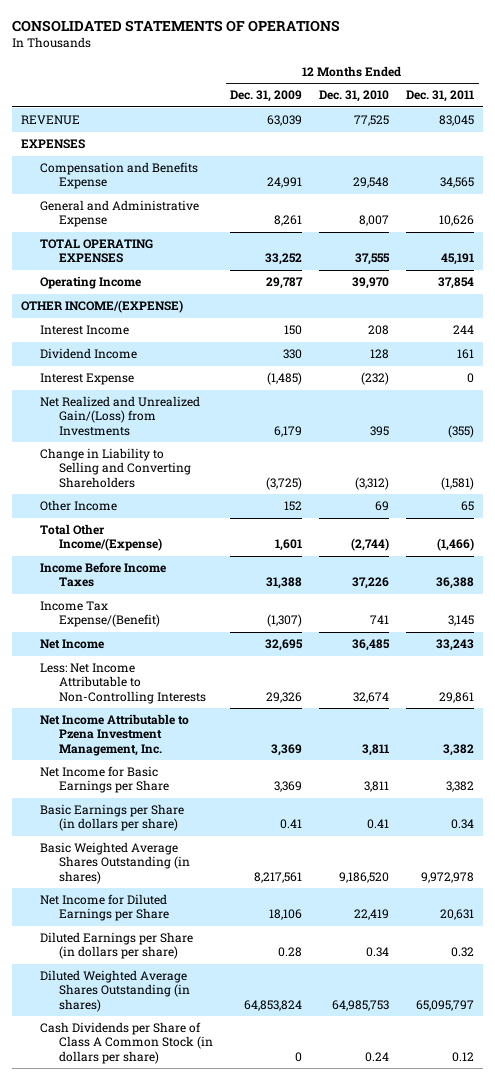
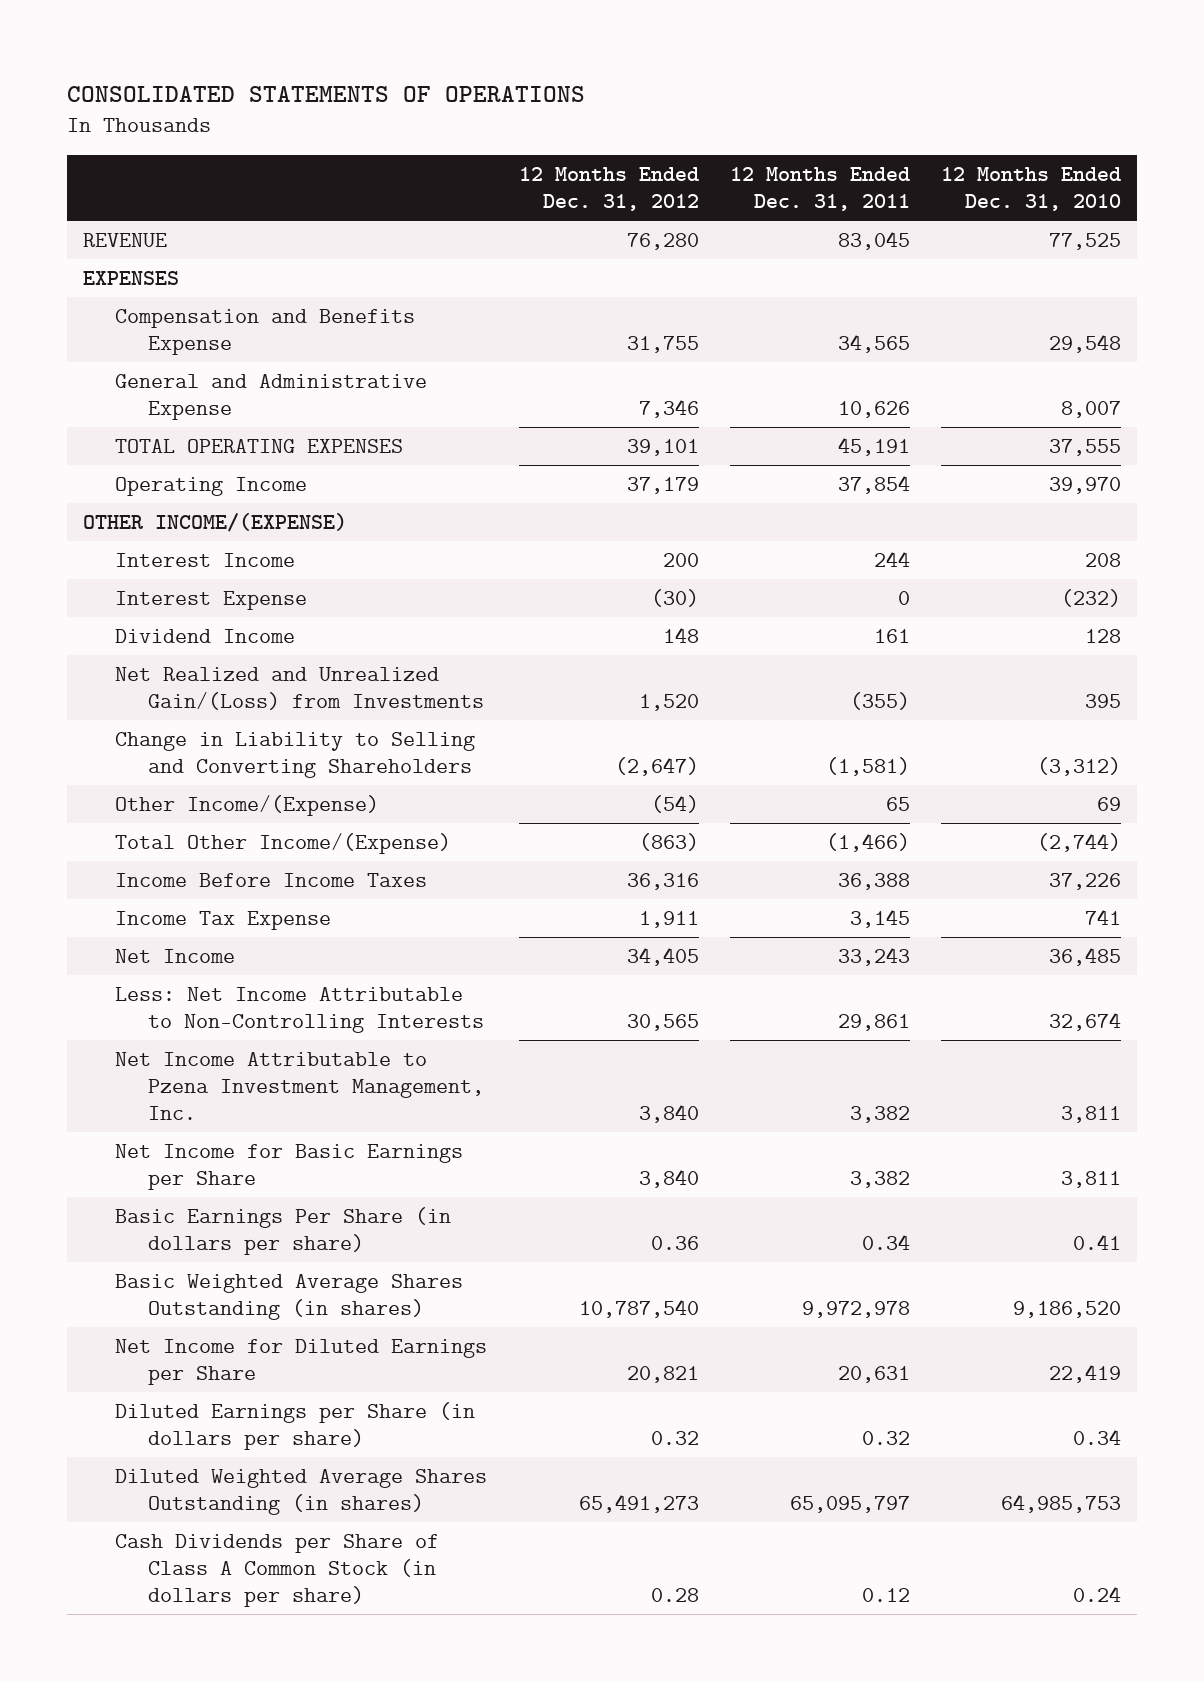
[230,90,303,103] Dec. 31, 2009 -> none
none -> [518,166,699,212] 12 Months Ended Dec. 31, 2012
[39,348,137,360] Dividend Income -> [115,628,296,643] Dividend Income
[39,500,117,512] Other Income -> [115,794,380,816] Other Income/(Expense)
[39,601,161,628] Income Tax Expense/(Benefit) -> [115,910,332,930] Income Tax Expense
[39,804,184,832] Basic Earnings per Share (in dollars per share) -> [115,1206,452,1256] Basic Earnings Per Share (in dollars per share)

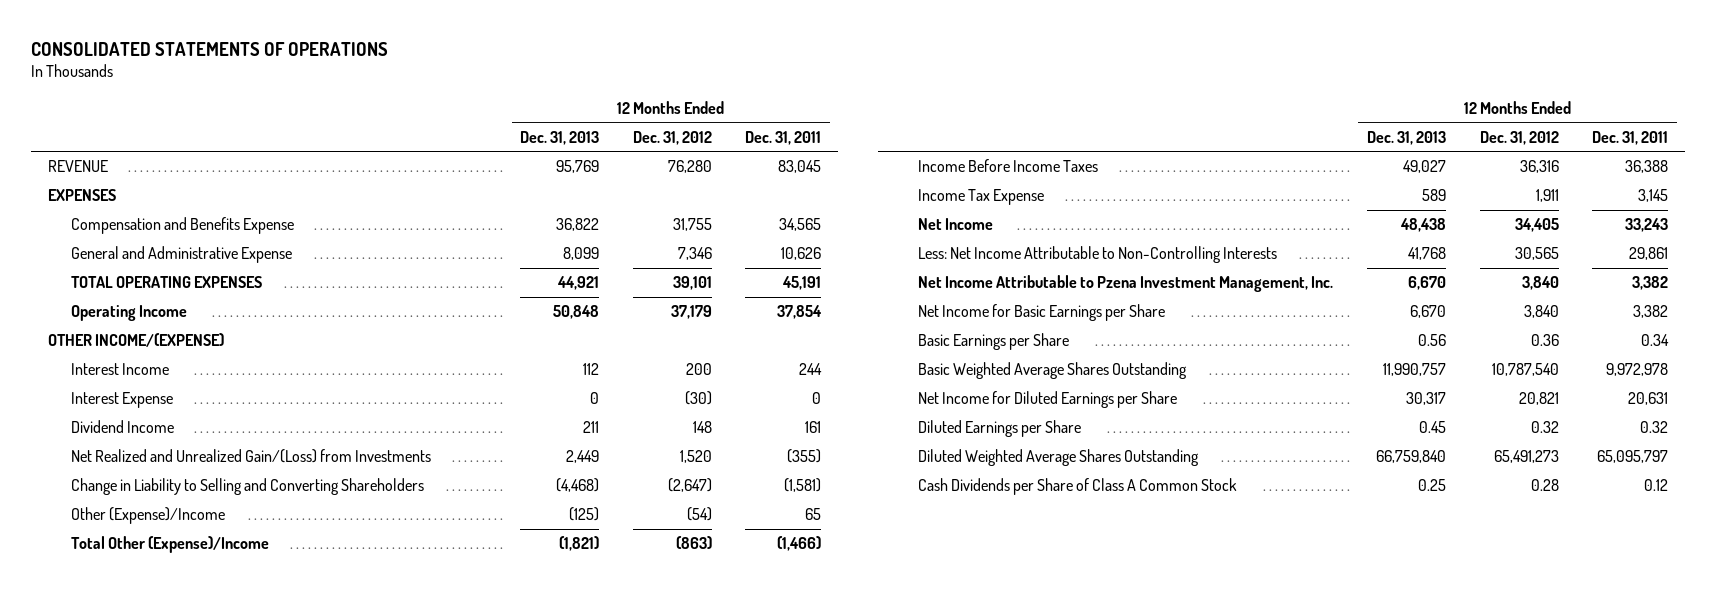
[941,166,1122,212] 12 Months Ended Dec. 31, 2010 -> none
none -> [519,130,599,145] Dec. 31, 2013
[115,794,380,816] Other Income/(Expense) -> [71,507,226,525] Other (Expense)/Income
[115,832,452,854] Total Other Income/(Expense) -> [71,536,270,554] Total Other (Expense)/Income
[115,1206,452,1256] Basic Earnings Per Share (in dollars per share) -> [918,333,1070,351] Basic Earnings per Share
[115,1273,464,1321] Basic Weighted Average Shares Outstanding (in shares) -> [918,362,1188,380] Basic Weighted Average Shares Outstanding
[115,1401,476,1451] Diluted Earnings per Share (in dollars per share) -> [918,420,1082,438] Diluted Earnings per Share
[115,1468,488,1516] Diluted Weighted Average Shares Outstanding (in shares) -> [918,449,1200,467] Diluted Weighted Average Shares Outstanding
[115,1533,440,1608] Cash Dividends per Share of Class A Common Stock (in dollars per share) -> [918,478,1238,496] Cash Dividends per Share of Class A Common Stock

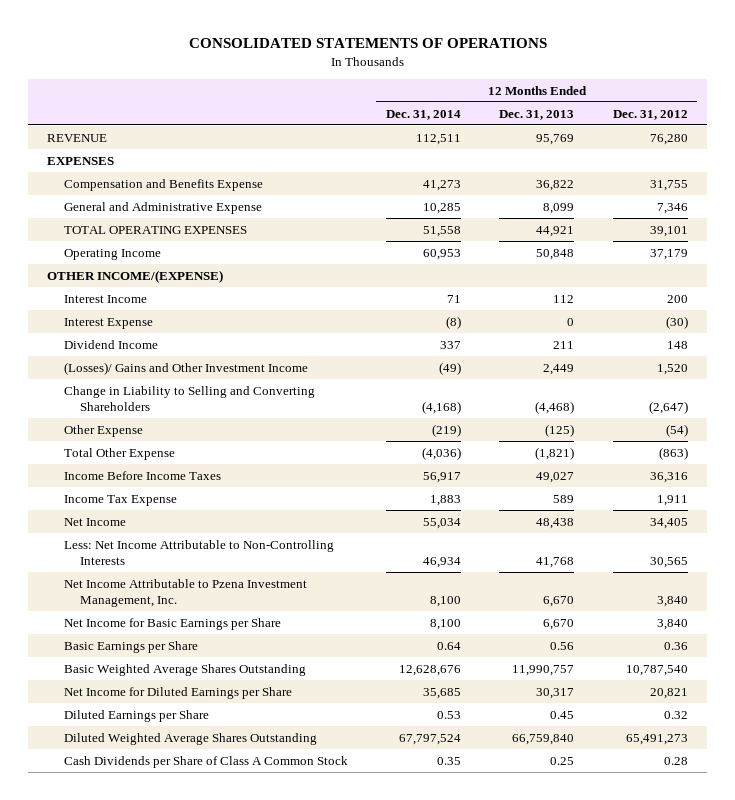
[745,130,822,145] Dec. 31, 2011 -> none
none -> [386,109,462,120] Dec. 31, 2014
[71,449,432,464] Net Realized and Unrealized Gain/(Loss) from Investments -> [63,361,308,375] (Losses)/ Gains and Other Investment Income
[71,507,226,525] Other (Expense)/Income -> [63,424,143,437] Other Expense
[71,536,270,554] Total Other (Expense)/Income -> [63,447,175,460] Total Other Expense

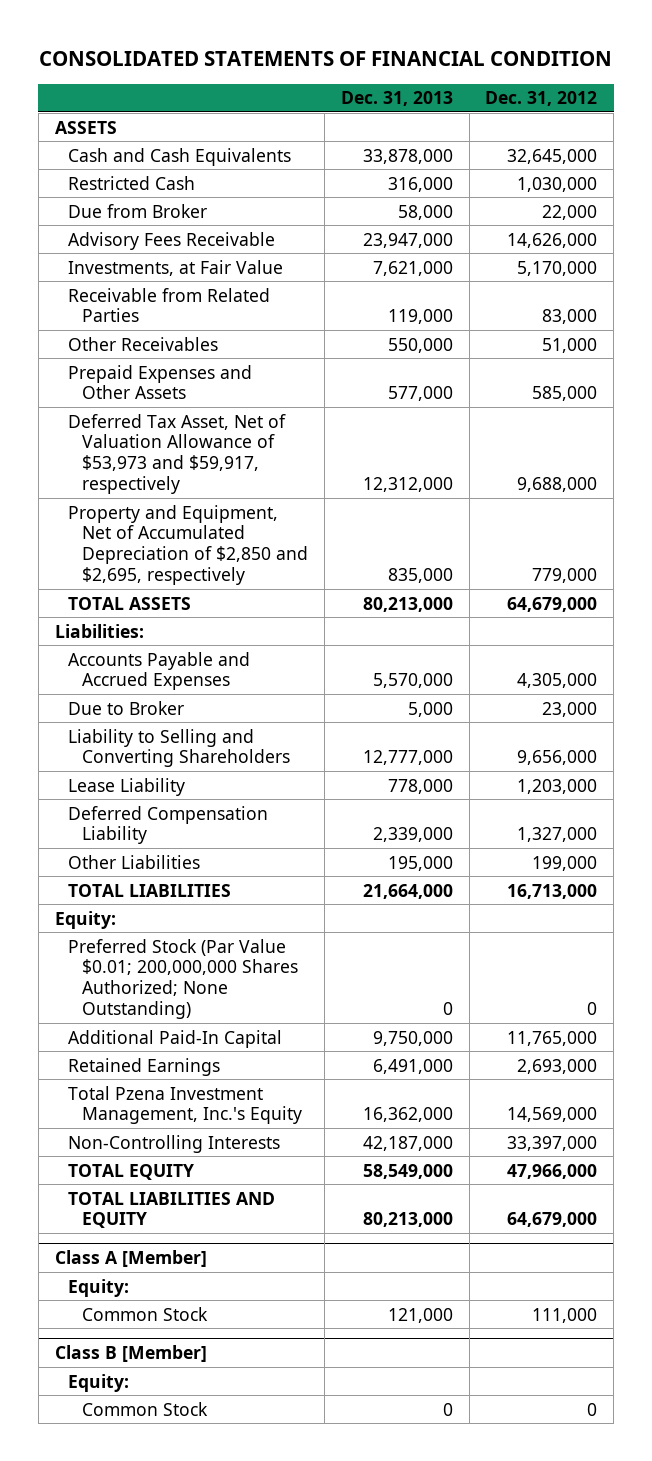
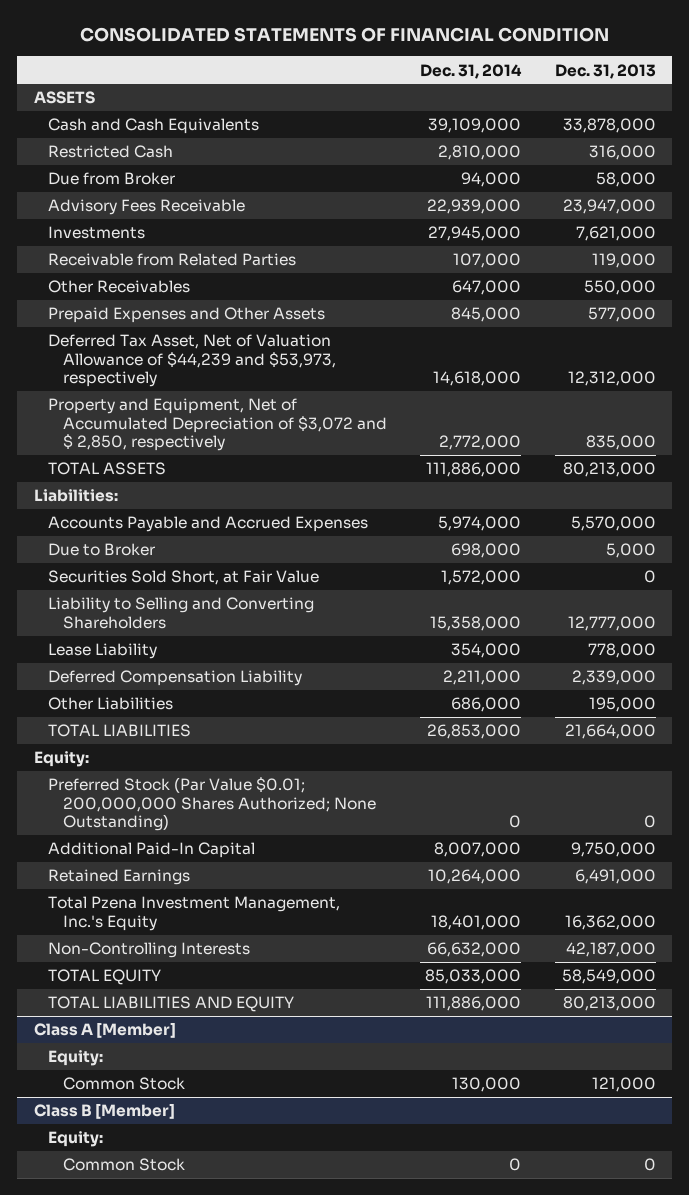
[485,91,598,107] Dec. 31, 2012 -> none
none -> [420,63,523,79] Dec. 31, 2014
[68,259,284,276] Investments, at Fair Value -> [48,226,146,240] Investments
[68,413,287,494] Deferred Tax Asset, Net of Valuation Allowance of $53,973 and $59,917, respectively -> [48,334,337,388] Deferred Tax Asset, Net of Valuation Allowance of $44,239 and $53,973, respectively
[68,504,308,585] Property and Equipment, Net of Accumulated Depreciation of $2,850 and $2,695, respectively -> [48,398,388,452] Property and Equipment, Net of Accumulated Depreciation of $3,072 and $ 2,850, respectively
none -> [48,570,320,586] Securities Sold Short, at Fair Value

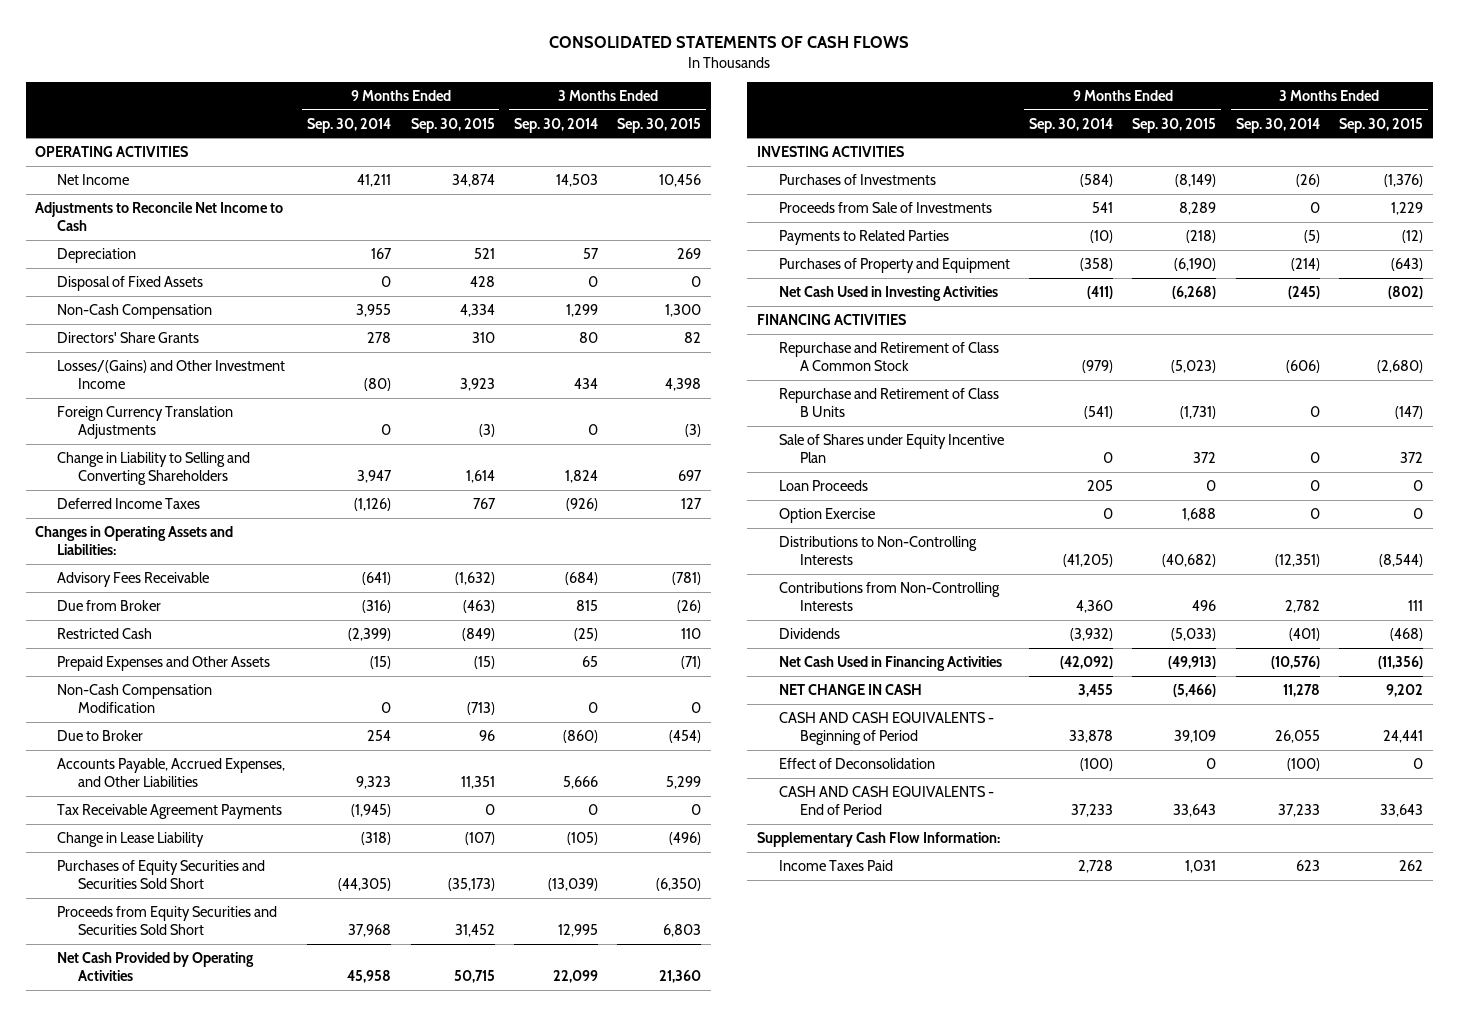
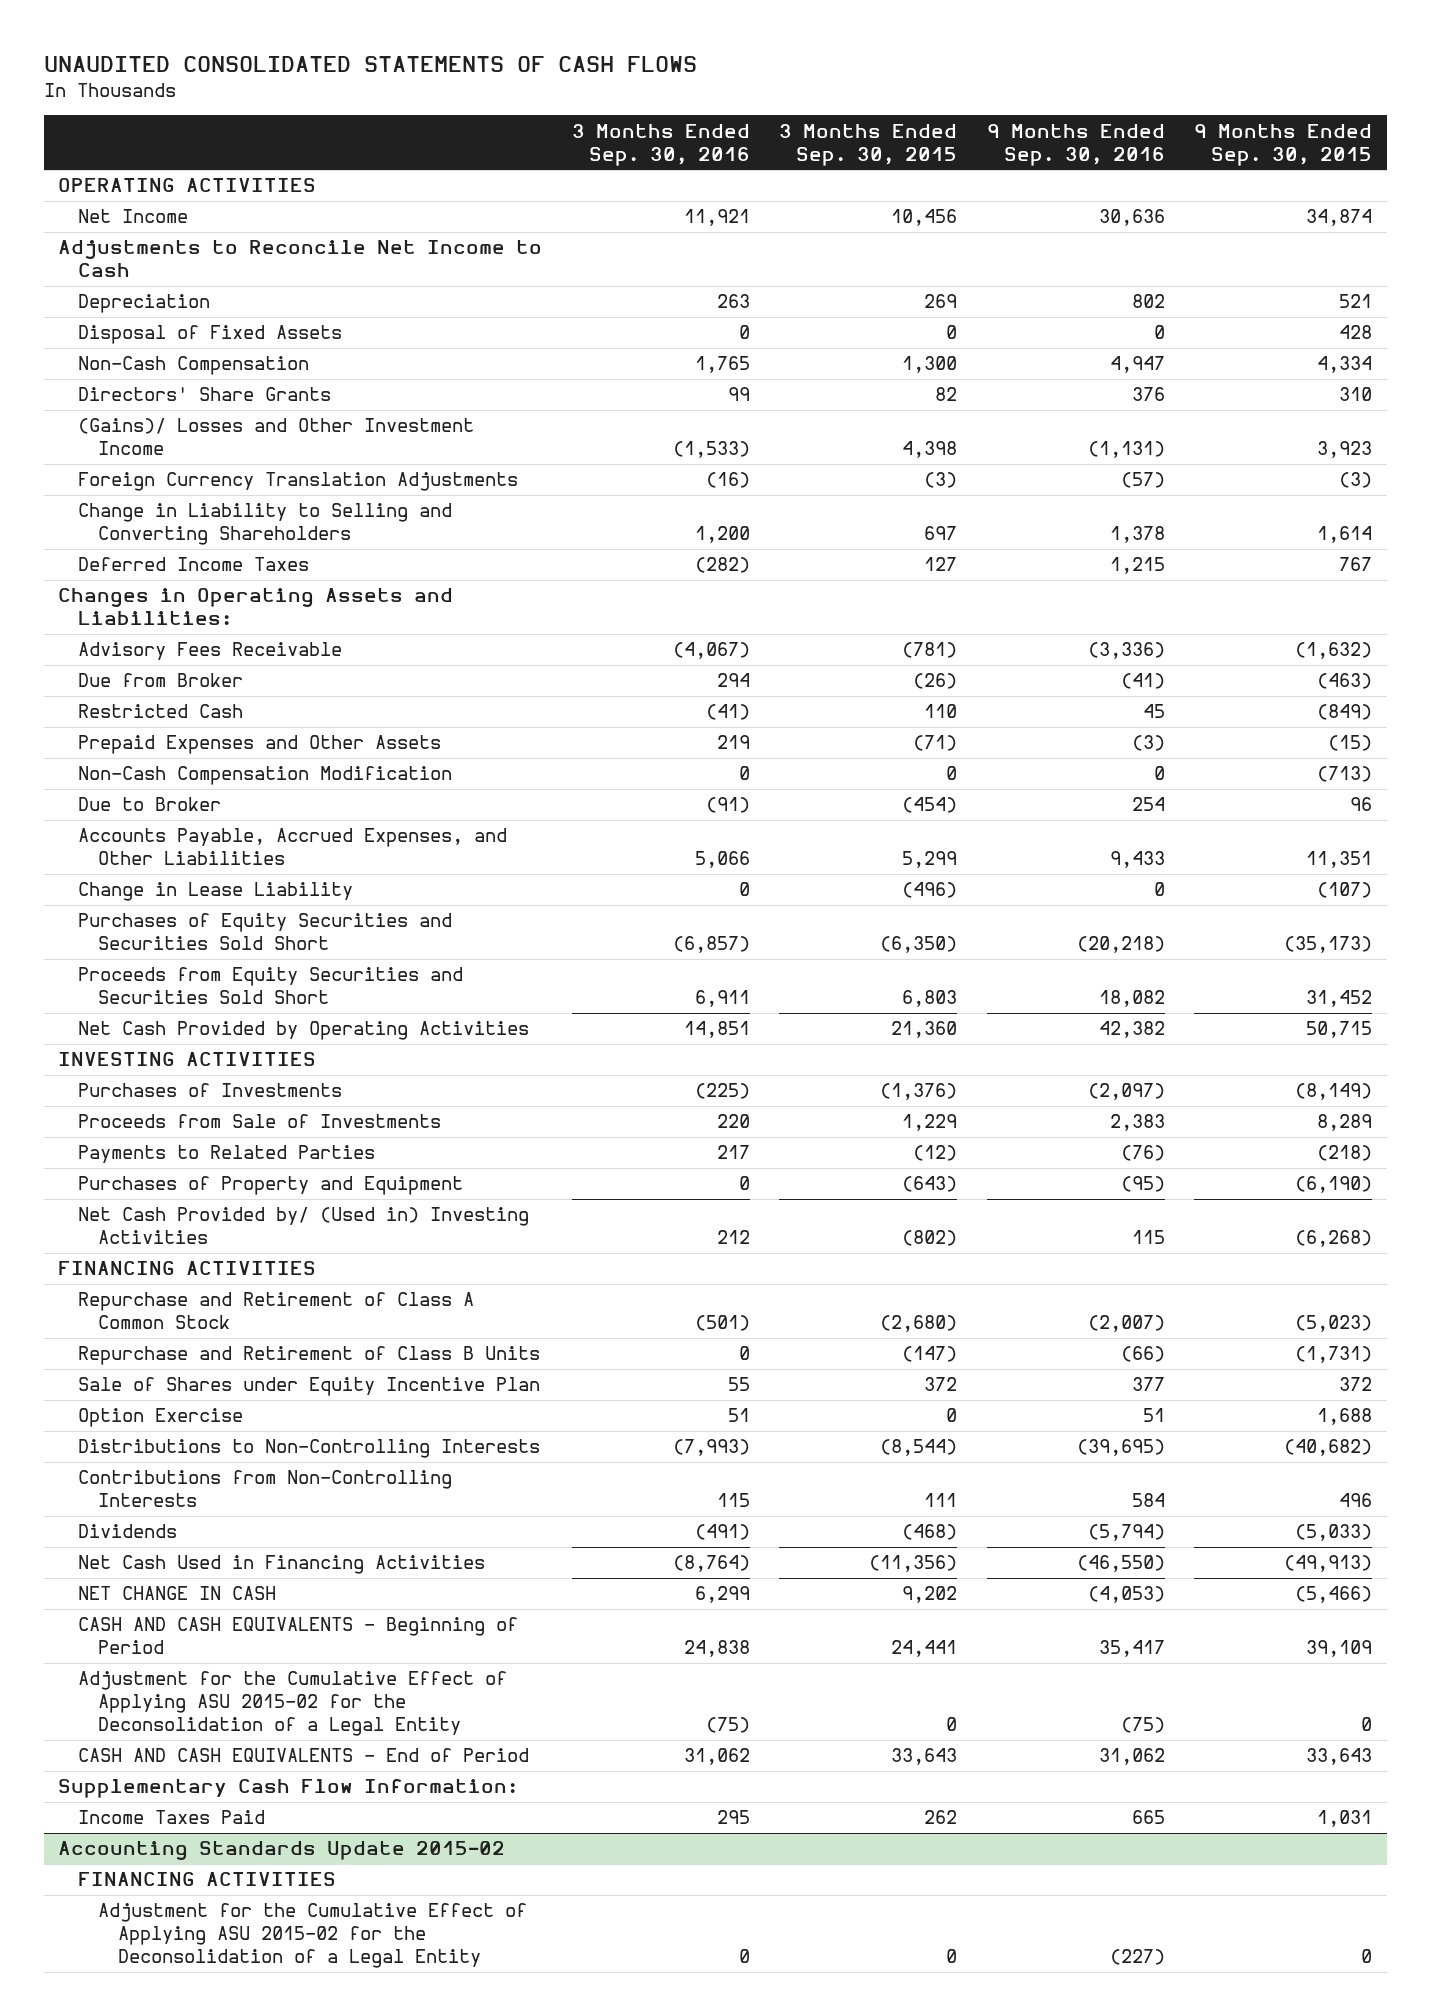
[549,36,910,49] CONSOLIDATED STATEMENTS OF CASH FLOWS -> [43,56,697,73] UNAUDITED CONSOLIDATED STATEMENTS OF CASH FLOWS
[307,117,392,133] Sep. 30, 2014 -> none
[513,117,598,133] Sep. 30, 2014 -> none
none -> [571,123,750,166] 3 Months Ended Sep. 30, 2016
none -> [986,123,1165,166] 9 Months Ended Sep. 30, 2016
[56,359,285,390] Losses/(Gains) and Other Investment Income -> [78,418,475,456] (Gains)/ Losses and Other Investment Income
[56,803,282,819] Tax Receivable Agreement Payments -> none
[778,285,998,301] Net Cash Used in Investing Activities -> [78,1207,530,1245] Net Cash Provided by/ (Used in) Investing Activities
[778,479,868,491] Loan Proceeds -> none
[778,757,935,769] Effect of Deconsolidation -> [78,1671,508,1737] Adjustment for the Cumulative Effect of Applying ASU 2015-02 for the Deconsolidation of a Legal Entity
none -> [58,1841,506,1861] Accounting Standards Update 2015-02
none -> [78,1872,337,1887] FINANCING ACTIVITIES
none -> [98,1903,528,1969] Adjustment for the Cumulative Effect of Applying ASU 2015-02 for the Deconsolidation of a Legal Entity

